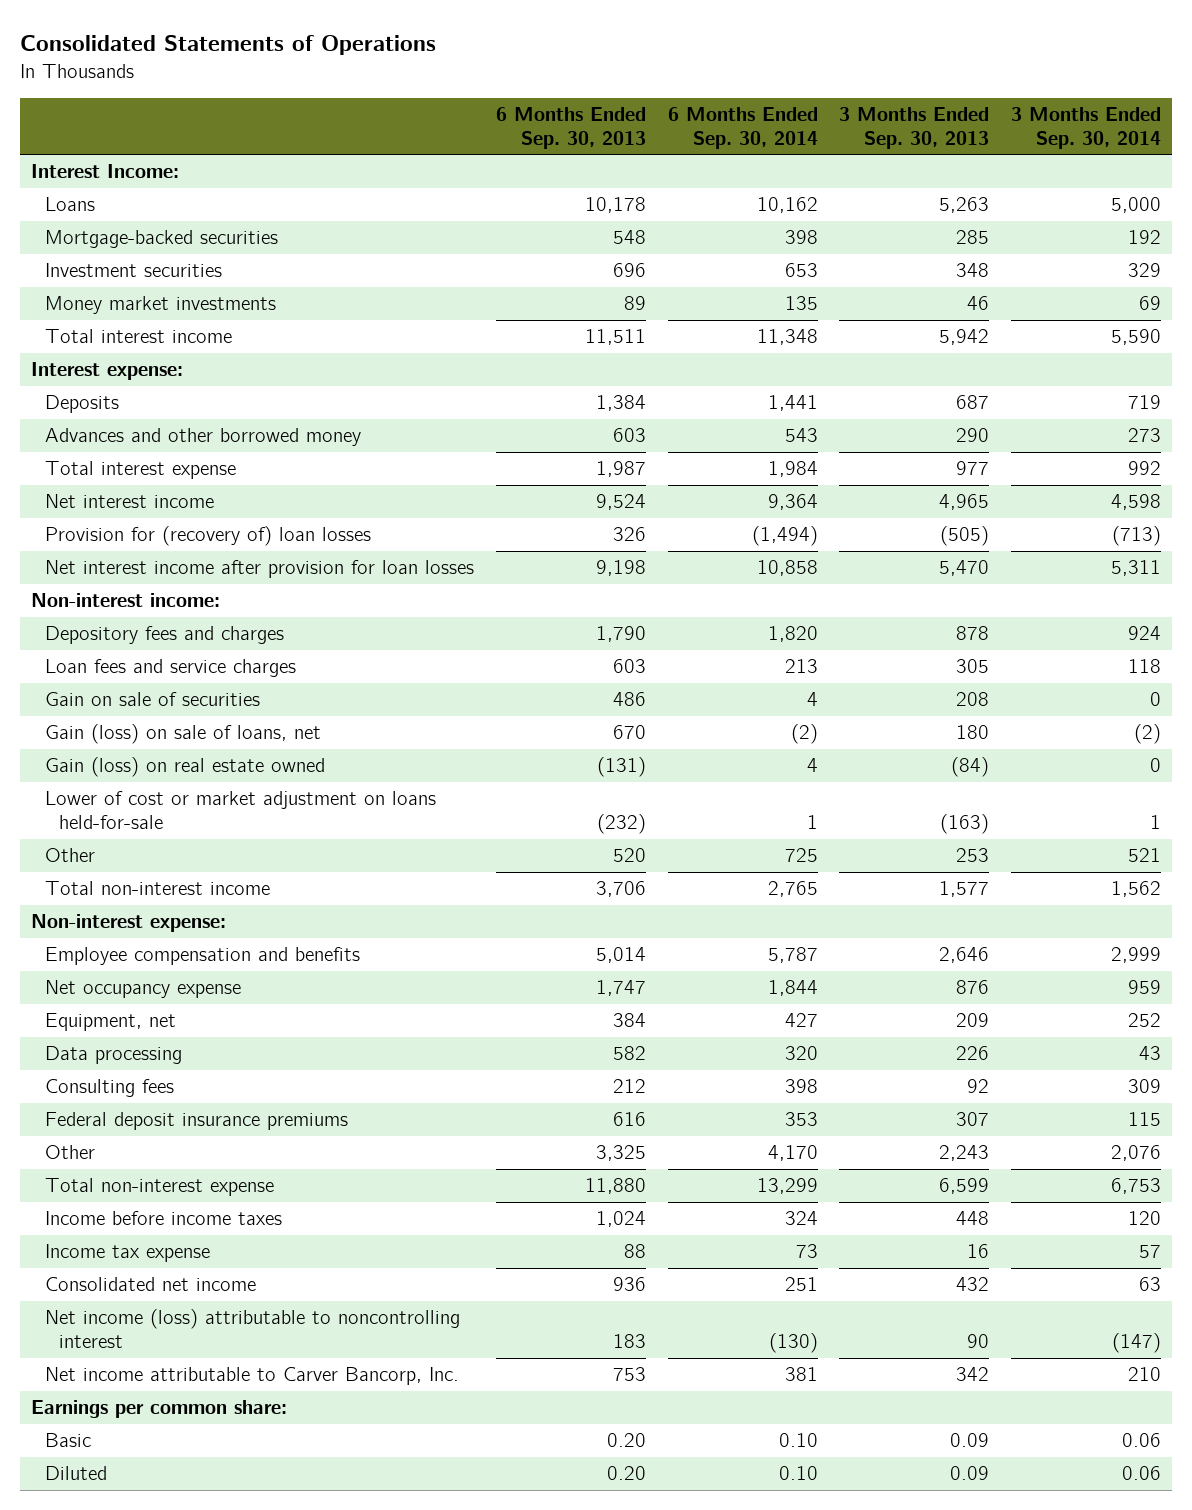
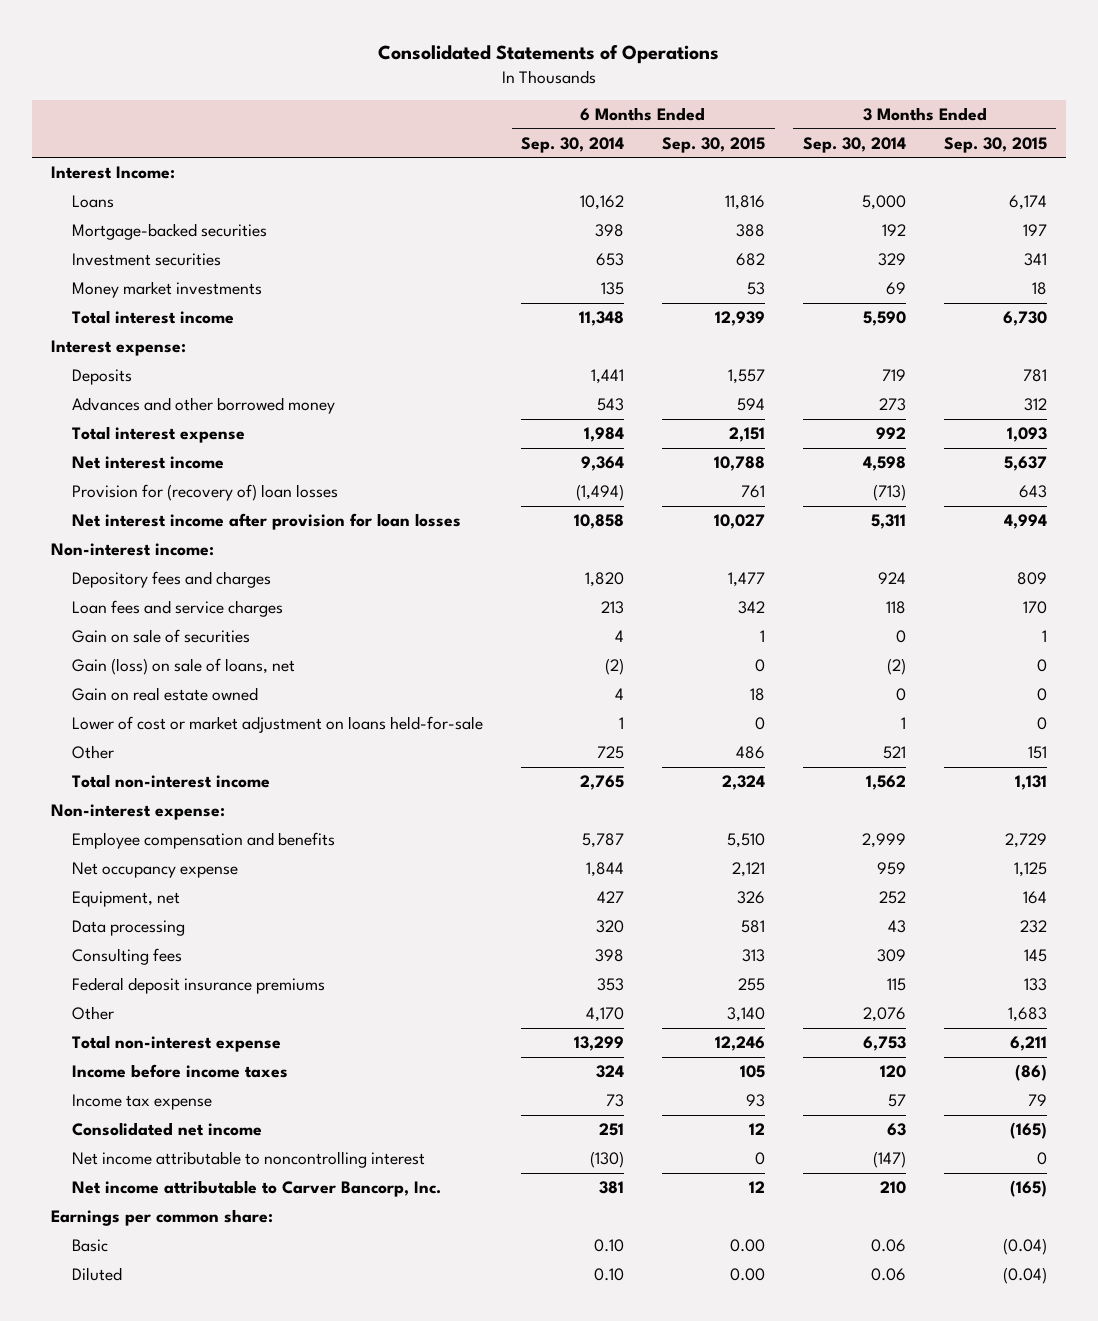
[495,106,646,150] 6 Months Ended Sep. 30, 2013 -> none
[839,106,990,150] 3 Months Ended Sep. 30, 2013 -> none
none -> [662,136,766,153] Sep. 30, 2015
none -> [943,136,1047,153] Sep. 30, 2015
[45,757,326,778] Gain (loss) on real estate owned -> [72,687,259,702] Gain on real estate owned
[45,1309,461,1349] Net income (loss) attributable to noncontrolling interest -> [72,1151,426,1169] Net income attributable to noncontrolling interest

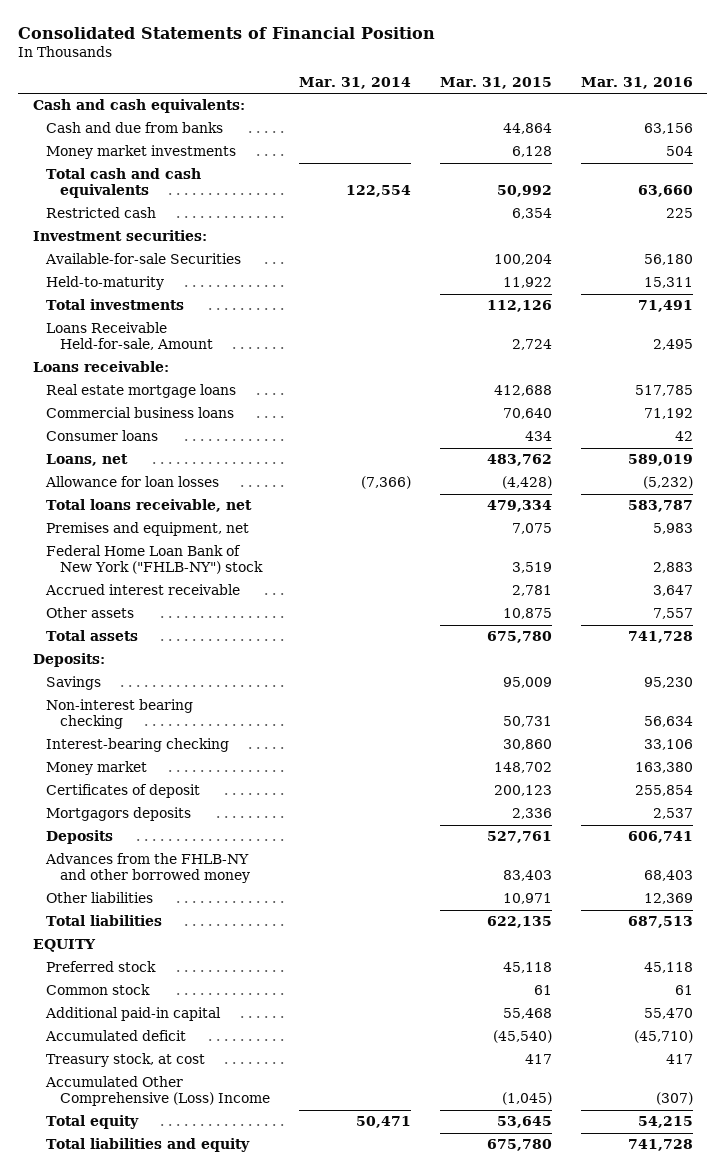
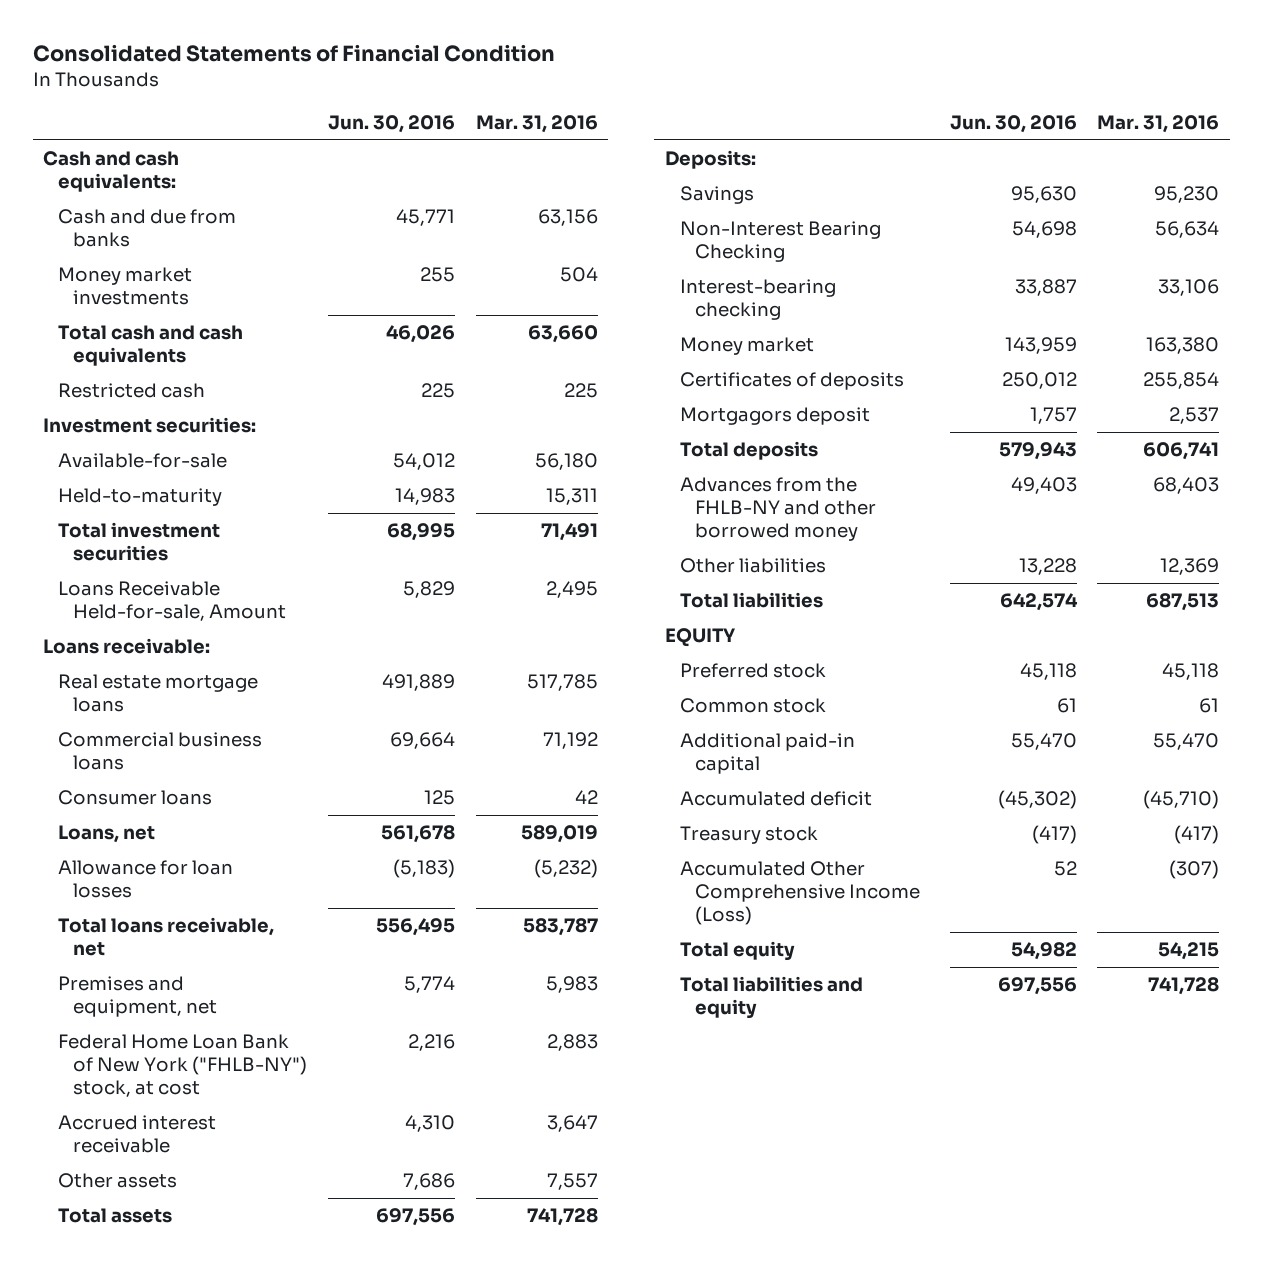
[18,26,436,39] Consolidated Statements of Financial Position -> [32,44,555,63] Consolidated Statements of Financial Condition
[298,76,411,89] Mar. 31, 2014 -> none
[439,76,552,89] Mar. 31, 2015 -> none
none -> [328,114,456,133] Jun. 30, 2016
[45,253,242,265] Available-for-sale Securities -> [58,453,228,469] Available-for-sale
[46,299,185,311] Total investments -> [58,522,221,562] Total investment securities
[46,545,264,574] Federal Home Loan Bank of New York ("FHLB-NY") stock -> [58,1034,308,1097] Federal Home Loan Bank of New York ("FHLB-NY") stock, at cost
[46,699,194,729] Non-interest bearing checking -> [679,221,881,263] Non-Interest Bearing Checking
[46,784,201,799] Certificates of deposit -> [679,372,904,391] Certificates of deposits
[46,807,192,822] Mortgagors deposits -> [679,407,870,426] Mortgagors deposit
[46,830,114,845] Deposits -> [679,441,818,461] Total deposits
[46,1053,206,1068] Treasury stock, at cost -> [679,826,818,845] Treasury stock
[665,1054,693,1065] 417 -> [1174,825,1220,845] (417)
[45,1076,271,1106] Accumulated Other Comprehensive (Loss) Income -> [679,861,920,925] Accumulated Other Comprehensive Income (Loss)

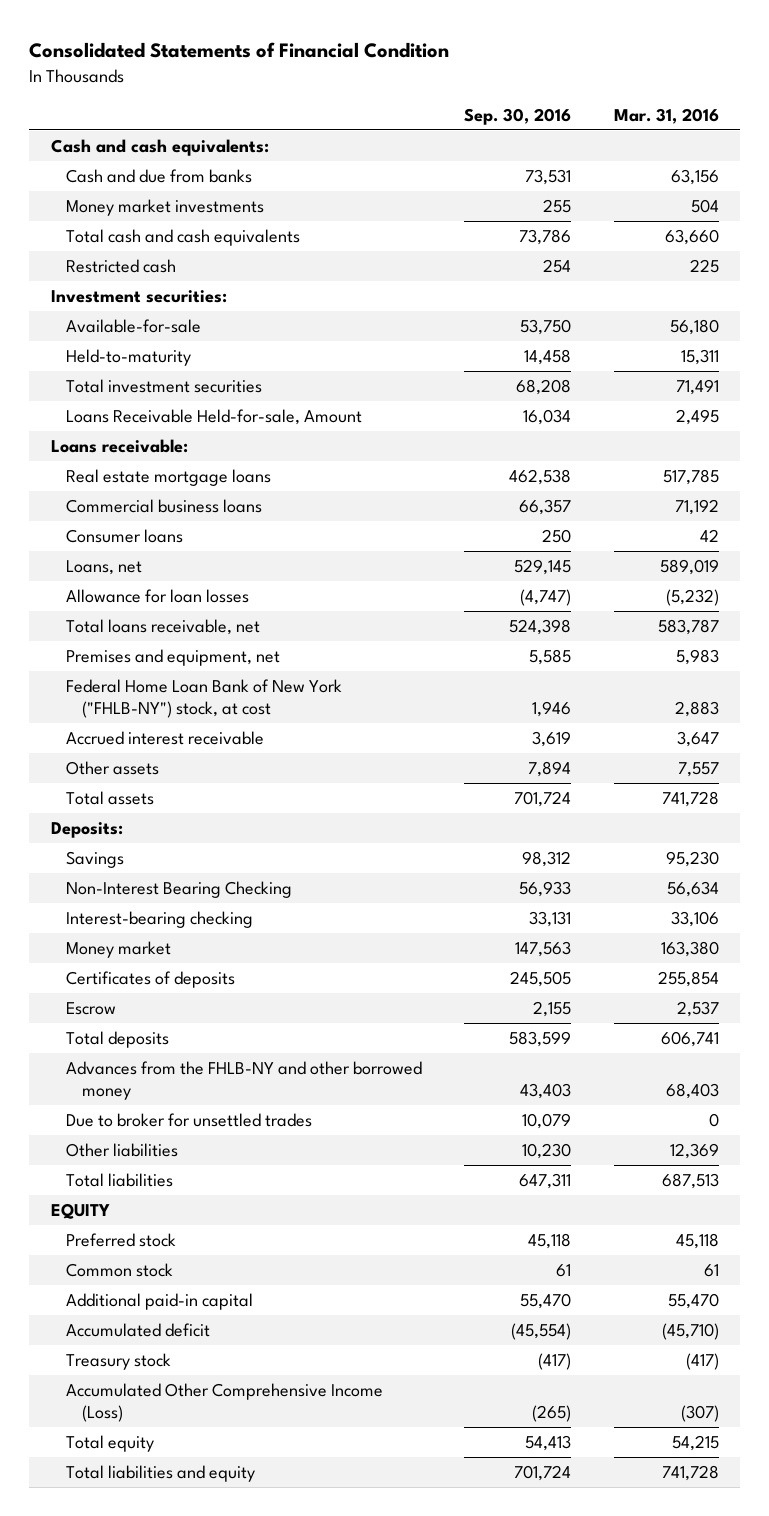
[328,114,456,133] Jun. 30, 2016 -> none
none -> [464,107,572,125] Sep. 30, 2016
[679,407,870,426] Mortgagors deposit -> [66,1001,117,1015] Escrow
none -> [66,1112,313,1127] Due to broker for unsettled trades

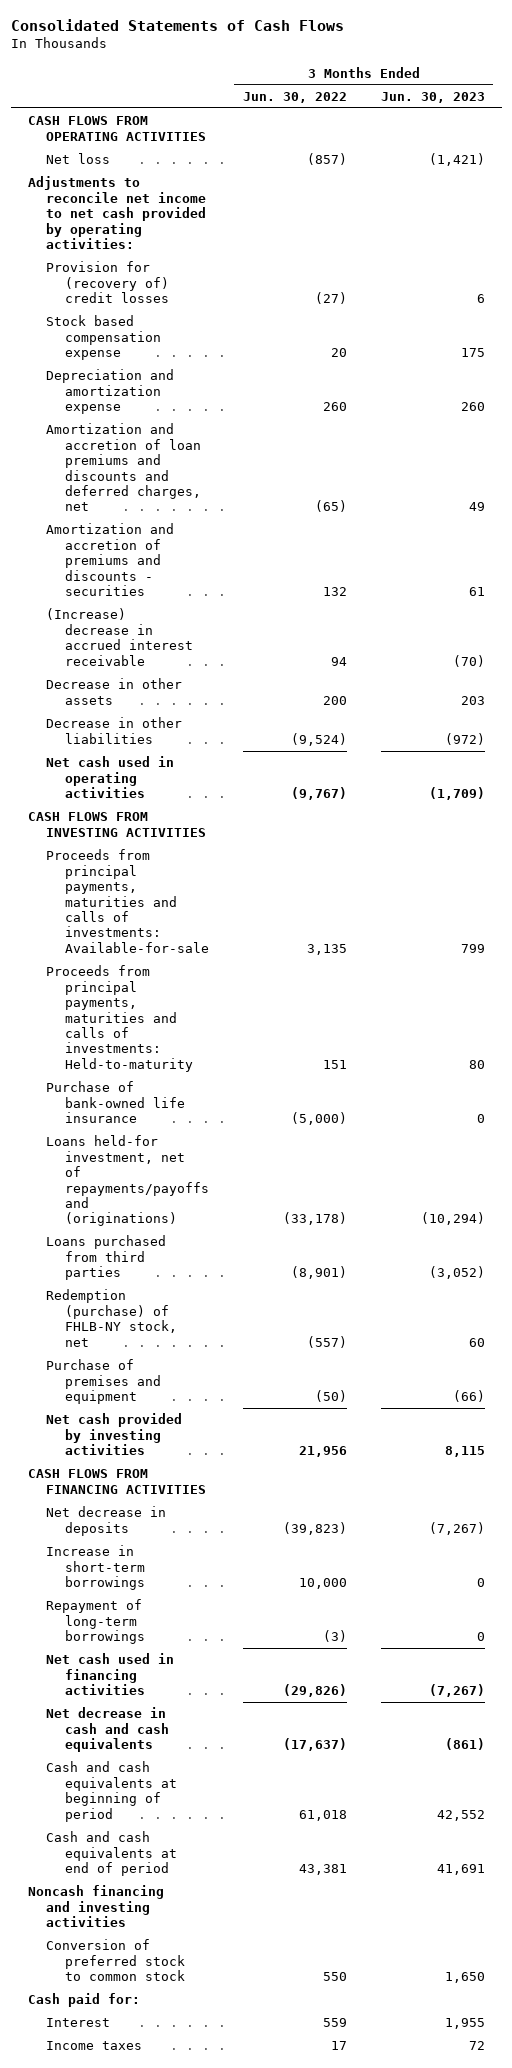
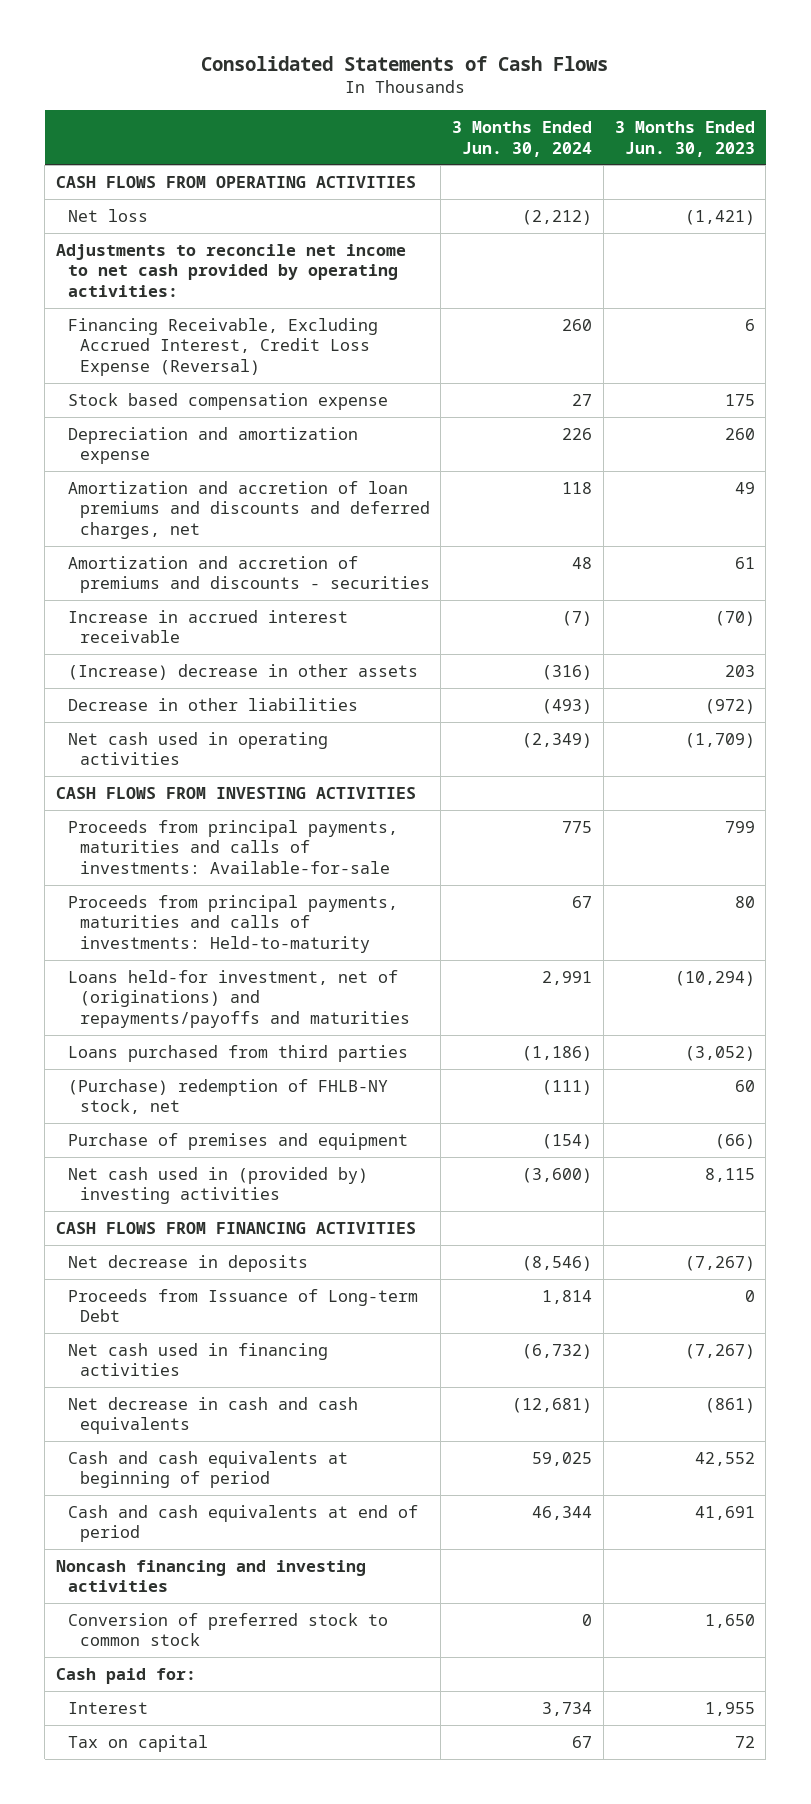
[242,92,347,104] Jun. 30, 2022 -> none
none -> [452,121,593,157] 3 Months Ended Jun. 30, 2024
[46,261,170,304] Provision for (recovery of) credit losses -> none
none -> [67,317,378,376] Financing Receivable, Excluding Accrued Interest, Credit Loss Expense (Reversal)
[46,608,194,666] (Increase) decrease in accrued interest receivable -> [67,609,348,644] Increase in accrued interest receivable
[46,678,183,705] Decrease in other assets -> [67,663,418,680] (Increase) decrease in other assets
[46,1081,186,1124] Purchase of bank-owned life insurance -> none
[46,1135,210,1227] Loans held-for investment, net of repayments/payoffs and (originations) -> [67,969,410,1028] Loans held-for investment, net of (originations) and repayments/payoffs and maturities
[46,1289,178,1347] Redemption (purchase) of FHLB-NY stock, net -> [67,1078,388,1115] (Purchase) redemption of FHLB-NY stock, net
[46,1413,183,1456] Net cash provided by investing activities -> [67,1166,368,1205] Net cash used in (provided by) investing activities
[46,1545,146,1591] Increase in short-term borrowings -> none
[46,1599,146,1645] Repayment of long-term borrowings -> none
none -> [67,1288,418,1323] Proceeds from Issuance of Long-term Debt
[46,2041,143,2051] Income taxes -> [67,1734,208,1752] Tax on capital

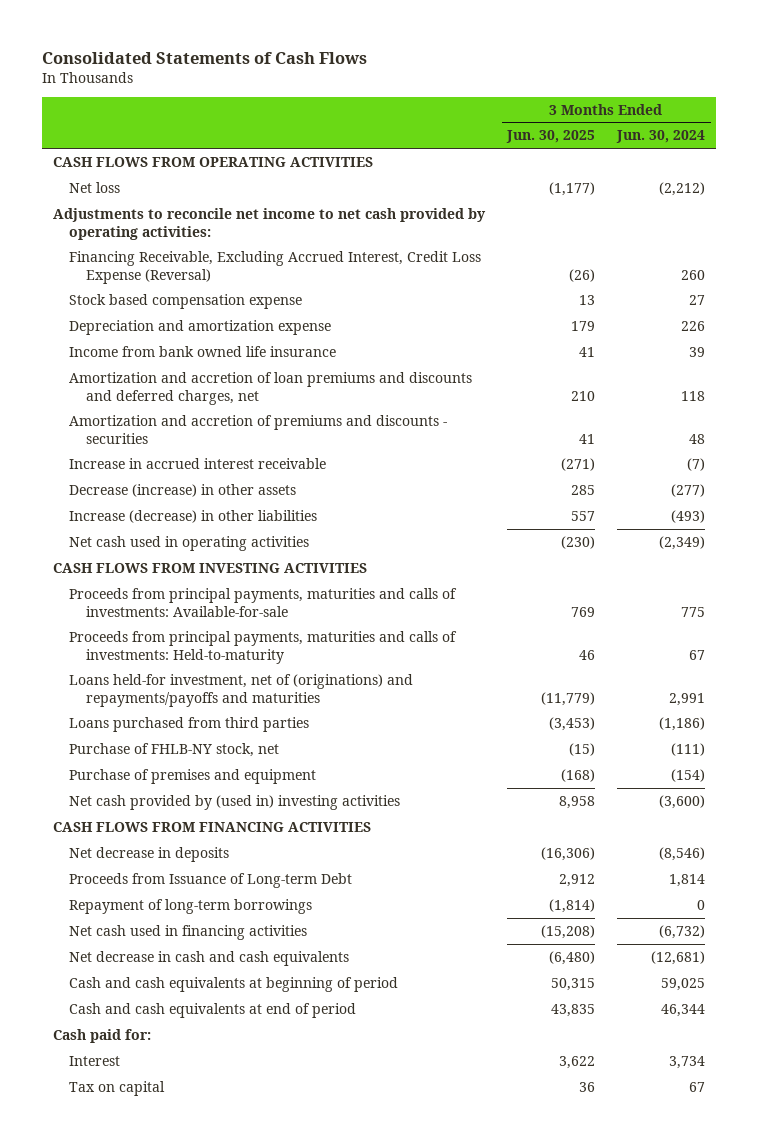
[614,121,755,157] 3 Months Ended Jun. 30, 2023 -> none
none -> [506,130,596,144] Jun. 30, 2025
none -> [69,345,337,357] Income from bank owned life insurance
[67,663,418,680] (Increase) decrease in other assets -> [69,483,297,497] Decrease (increase) in other assets
[542,664,593,680] (316) -> [671,483,706,497] (277)
[67,697,358,711] Decrease in other liabilities -> [69,509,318,523] Increase (decrease) in other liabilities
[67,1078,388,1115] (Purchase) redemption of FHLB-NY stock, net -> [69,742,280,757] Purchase of FHLB-NY stock, net
[67,1166,368,1205] Net cash used in (provided by) investing activities -> [69,794,401,810] Net cash provided by (used in) investing activities
none -> [69,898,313,914] Repayment of long-term borrowings
[56,1559,367,1593] Noncash financing and investing activities -> none
[67,1612,388,1647] Conversion of preferred stock to common stock -> none

